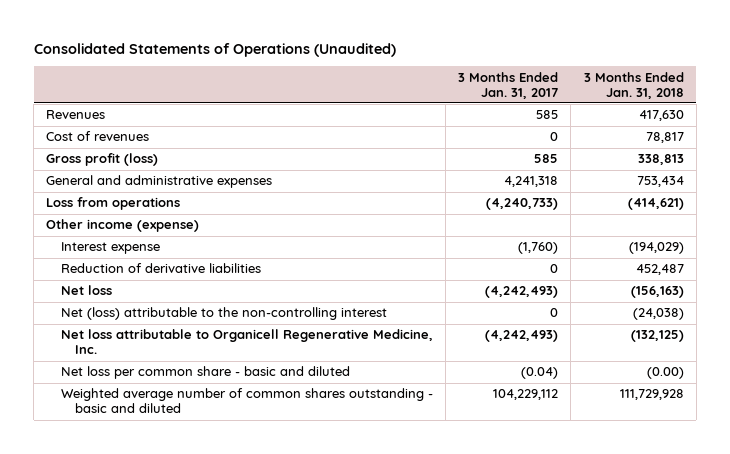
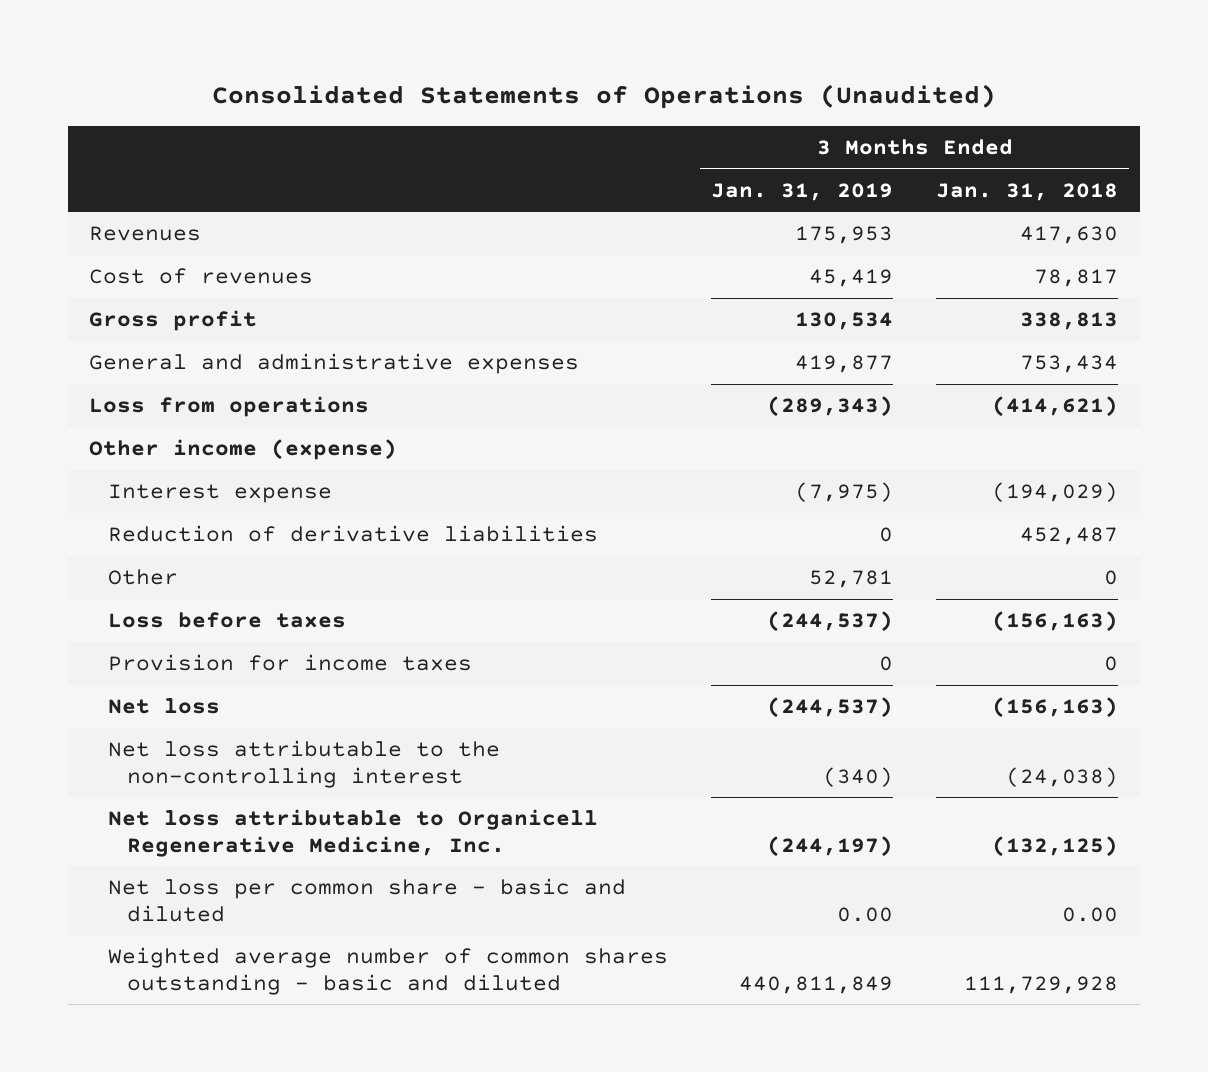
[458,71,559,99] 3 Months Ended Jan. 31, 2017 -> none
none -> [711,182,894,201] Jan. 31, 2019
[46,153,159,167] Gross profit (loss) -> [89,310,258,332] Gross profit
none -> [107,569,178,586] Other
none -> [107,612,346,629] Loss before taxes
none -> [107,654,472,672] Provision for income taxes
[60,307,387,321] Net (loss) attributable to the non-controlling interest -> [107,740,500,788] Net loss attributable to the non-controlling interest
[646,367,684,380] (0.00) -> [1062,906,1119,922] 0.00

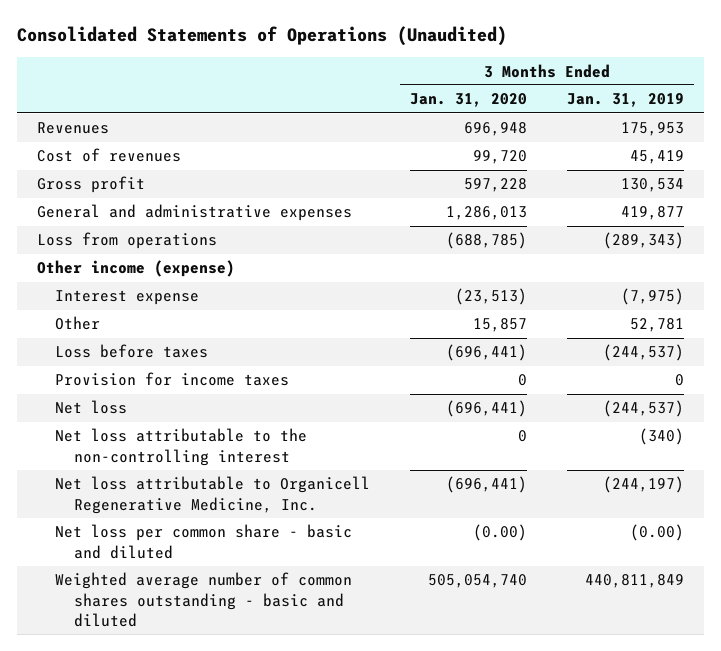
[936,182,1119,201] Jan. 31, 2018 -> none
none -> [410,93,528,108] Jan. 31, 2020
[107,525,598,543] Reduction of derivative liabilities -> none
[837,906,894,922] 0.00 -> [630,524,685,542] (0.00)

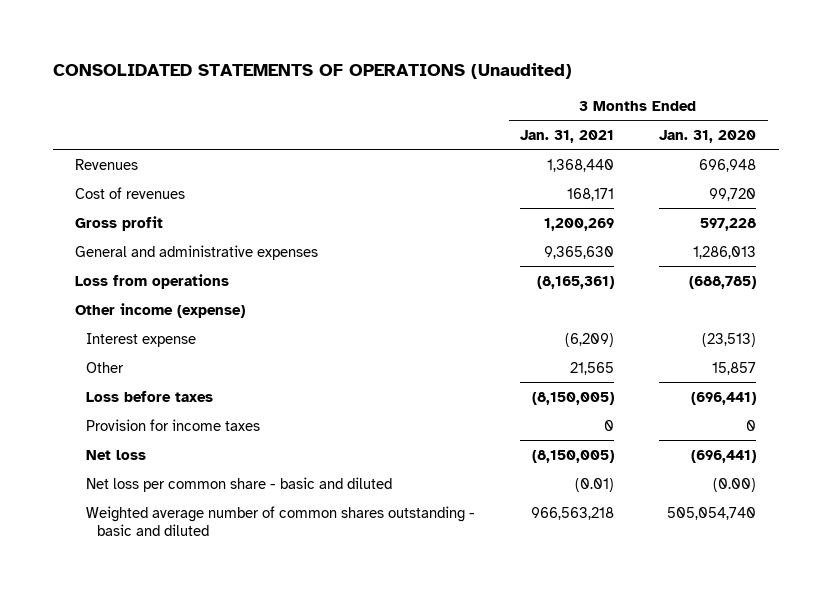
[17,26,508,47] Consolidated Statements of Operations (Unaudited) -> [52,62,572,79] CONSOLIDATED STATEMENTS OF OPERATIONS (Unaudited)
[567,93,685,108] Jan. 31, 2019 -> none
none -> [520,129,615,143] Jan. 31, 2021
[55,428,308,466] Net loss attributable to the non-controlling interest -> none
[55,476,371,514] Net loss attributable to Organicell Regenerative Medicine, Inc. -> none

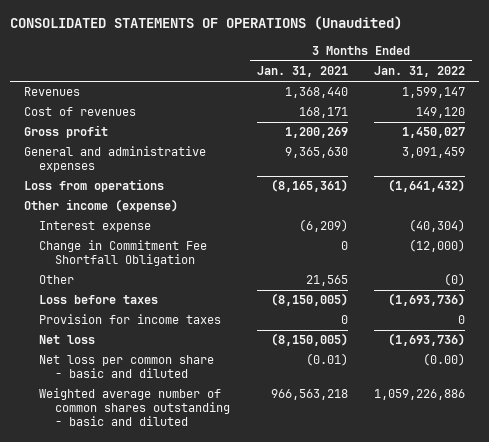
[659,129,757,143] Jan. 31, 2020 -> none
none -> [374,66,466,78] Jan. 31, 2022
none -> [39,240,208,267] Change in Commitment Fee Shortfall Obligation

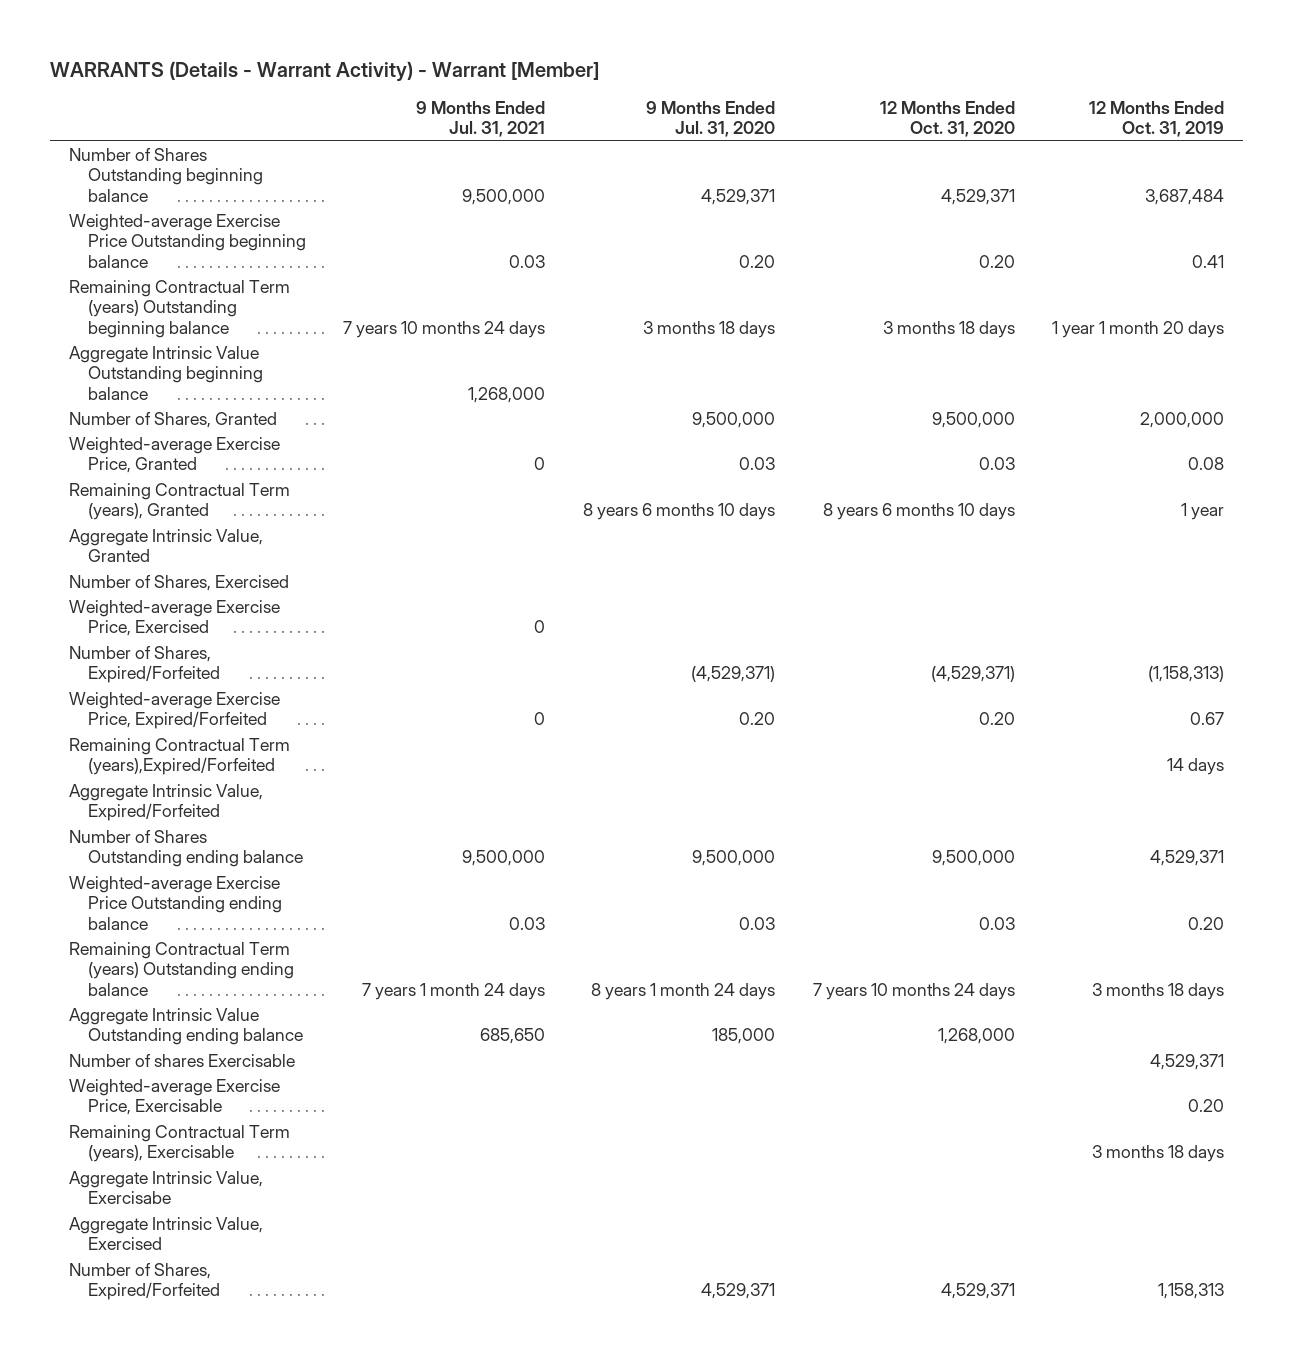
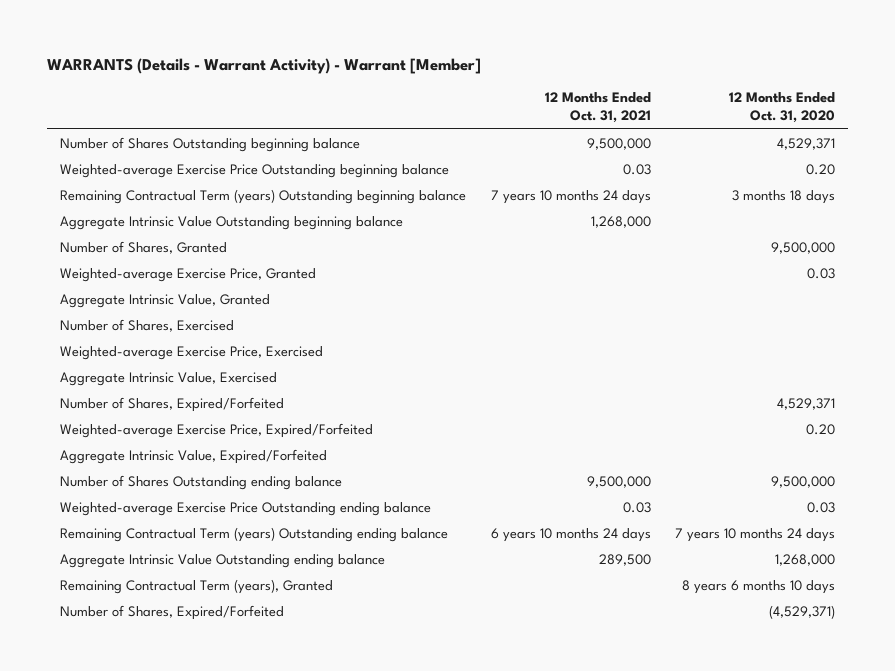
[416,100,546,138] 9 Months Ended Jul. 31, 2021 -> none
[645,100,775,138] 9 Months Ended Jul. 31, 2020 -> none
[1089,100,1225,138] 12 Months Ended Oct. 31, 2019 -> none
none -> [544,92,651,124] 12 Months Ended Oct. 31, 2021
[68,1217,263,1251] Aggregate Intrinsic Value, Exercised -> [59,371,277,386] Aggregate Intrinsic Value, Exercised
[68,1263,220,1301] Number of Shares, Expired/Forfeited -> [59,396,284,412] Number of Shares, Expired/Forfeited
[68,738,290,776] Remaining Contractual Term (years),Expired/Forfeited -> none
[68,1054,295,1068] Number of shares Exercisable -> none
[68,1079,280,1116] Weighted-average Exercise Price, Exercisable -> none
[68,1125,290,1163] Remaining Contractual Term (years), Exercisable -> none
[68,1171,263,1205] Aggregate Intrinsic Value, Exercisabe -> none
[68,483,290,521] Remaining Contractual Term (years), Granted -> [59,578,333,594] Remaining Contractual Term (years), Granted
[68,646,220,684] Number of Shares, Expired/Forfeited -> [59,604,284,620] Number of Shares, Expired/Forfeited

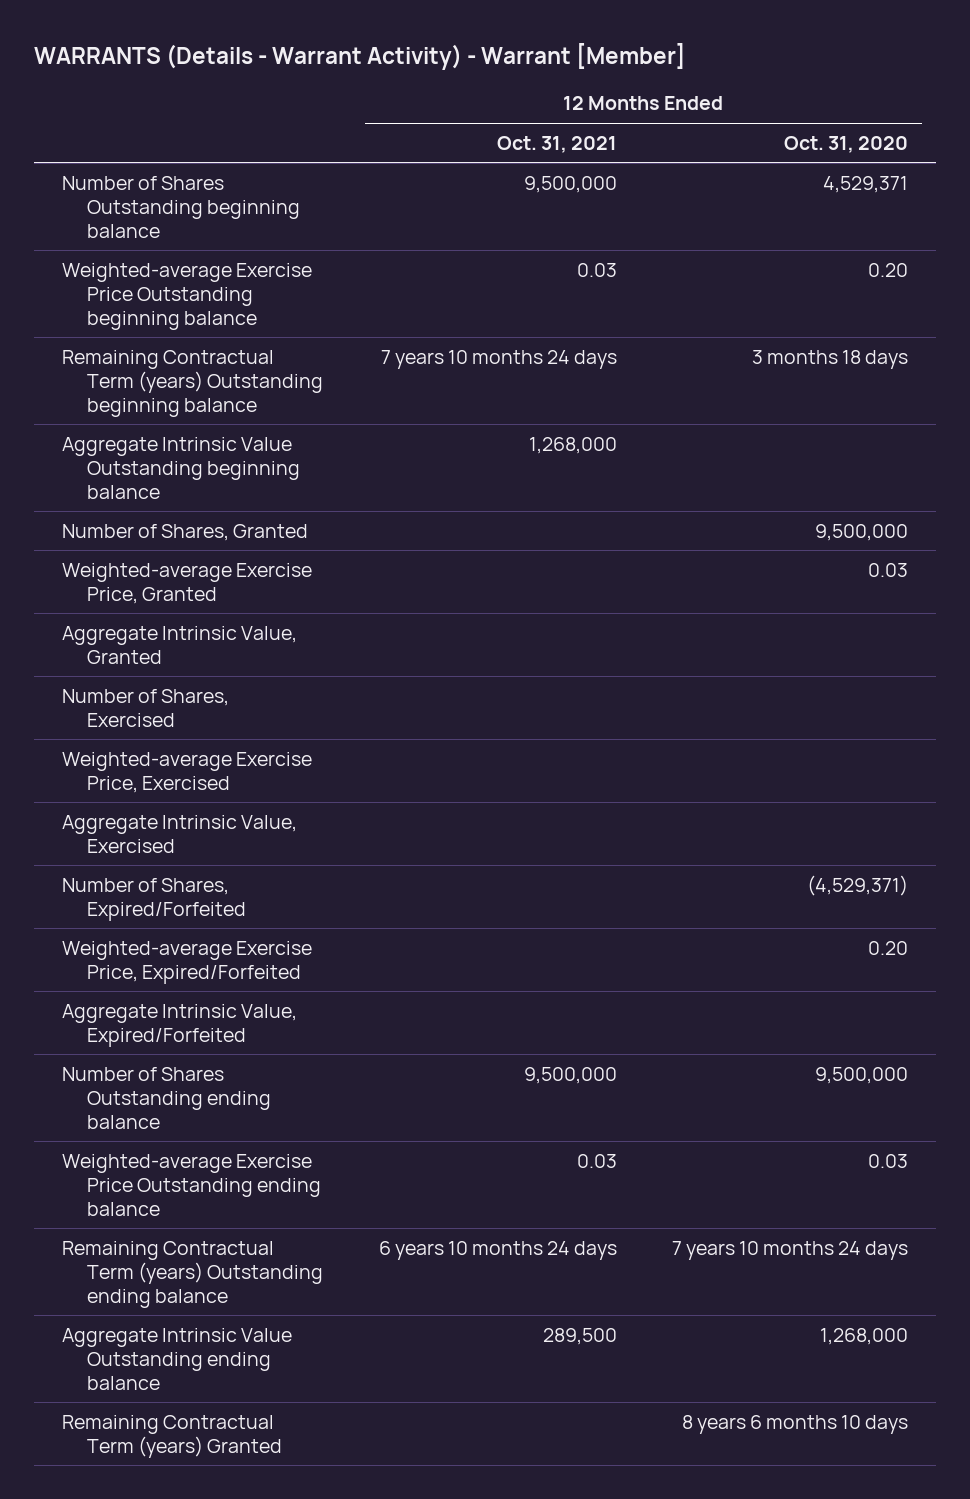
[59,396,284,412] Number of Shares, Expired/Forfeited -> none
[59,604,284,620] Number of Shares, Expired/Forfeited -> [61,877,247,921] Number of Shares, Expired/Forfeited
[59,578,333,594] Remaining Contractual Term (years), Granted -> [61,1414,283,1458] Remaining Contractual Term (years) Granted

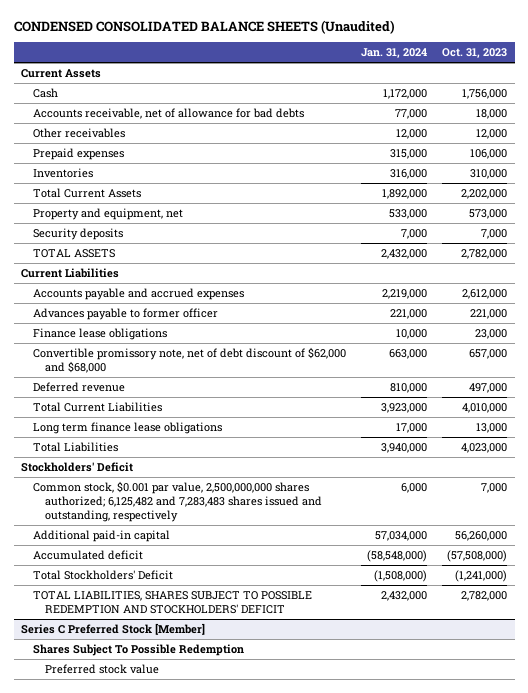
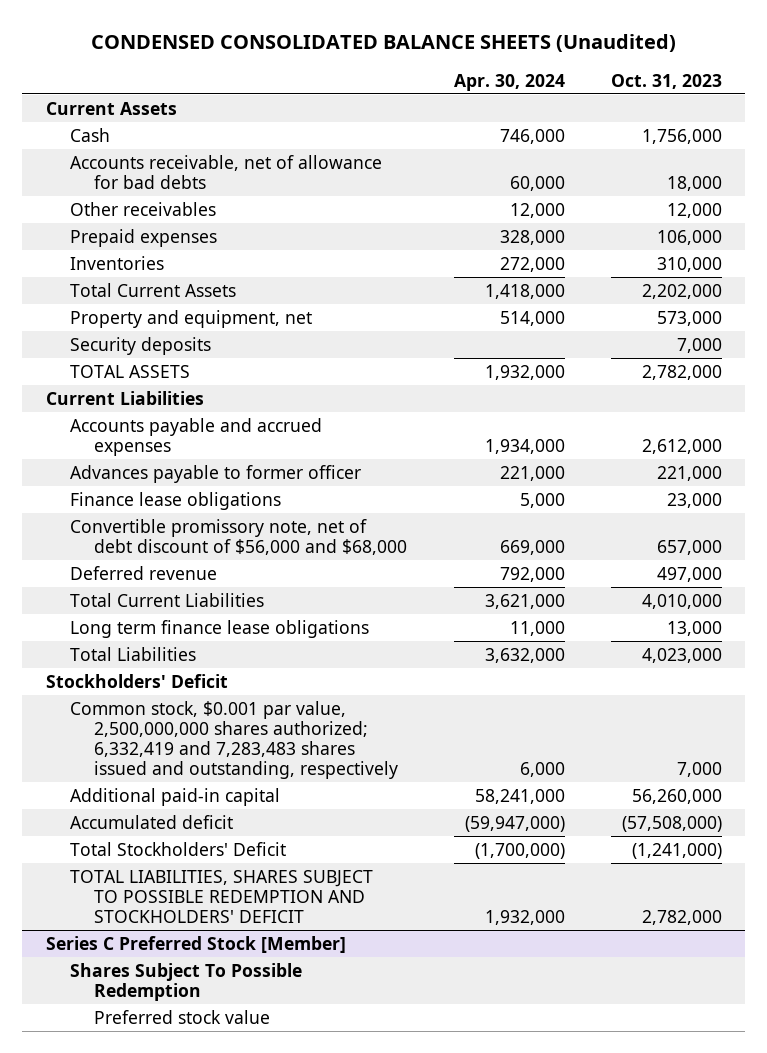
[360,48,427,59] Jan. 31, 2024 -> none
none -> [453,73,565,91] Apr. 30, 2024
[32,347,346,373] Convertible promissory note, net of debt discount of $62,000 and $68,000 -> [69,518,408,555] Convertible promissory note, net of debt discount of $56,000 and $68,000
[32,481,322,522] Common stock, $0.001 par value, 2,500,000,000 shares authorized; 6,125,482 and 7,283,483 shares issued and outstanding, respectively -> [69,700,399,780] Common stock, $0.001 par value, 2,500,000,000 shares authorized; 6,332,419 and 7,283,483 shares issued and outstanding, respectively

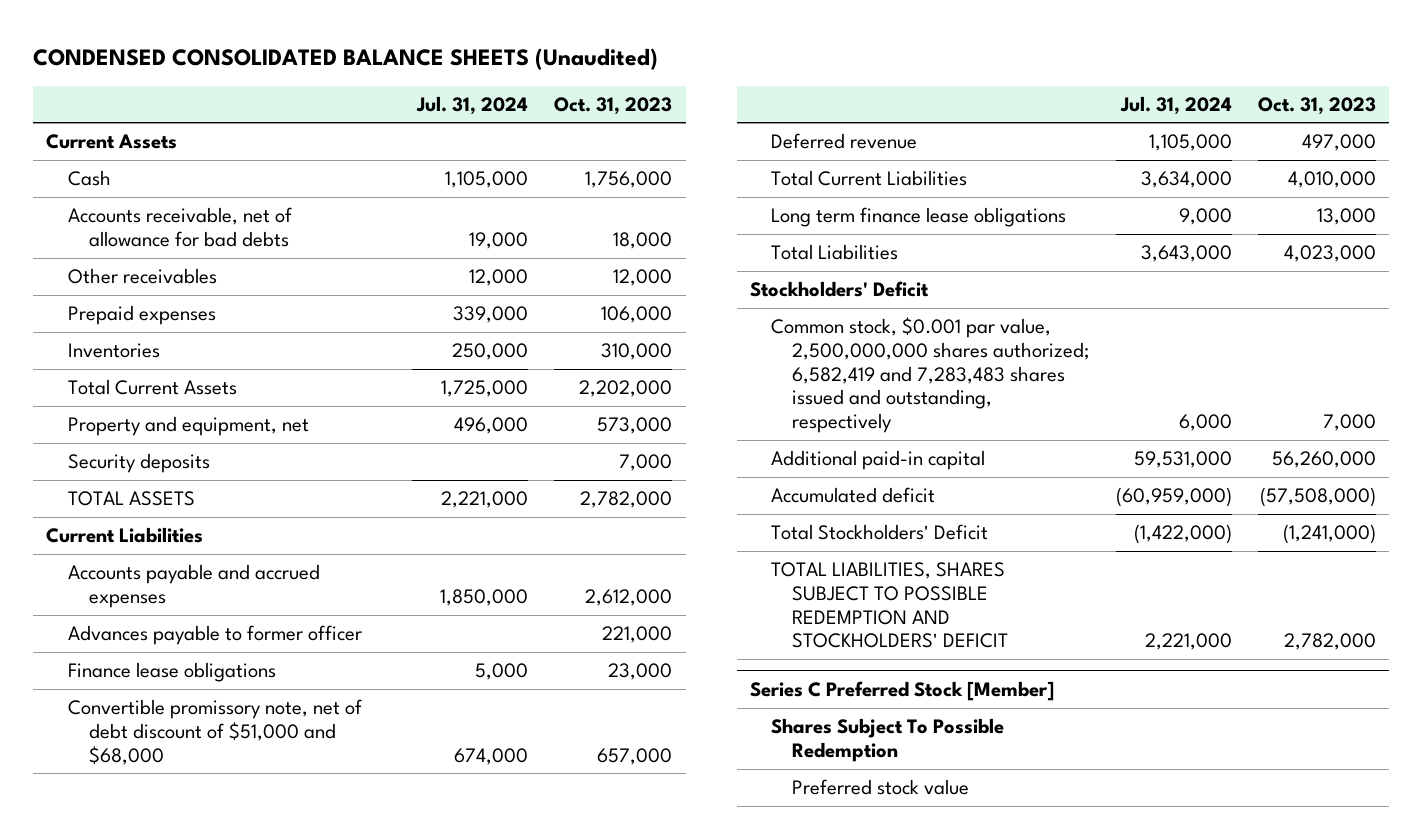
[453,73,565,91] Apr. 30, 2024 -> none
none -> [416,95,529,115] Jul. 31, 2024
[69,518,408,555] Convertible promissory note, net of debt discount of $56,000 and $68,000 -> [67,699,362,765] Convertible promissory note, net of debt discount of $51,000 and $68,000
[69,700,399,780] Common stock, $0.001 par value, 2,500,000,000 shares authorized; 6,332,419 and 7,283,483 shares issued and outstanding, respectively -> [771,317,1090,434] Common stock, $0.001 par value, 2,500,000,000 shares authorized; 6,582,419 and 7,283,483 shares issued and outstanding, respectively

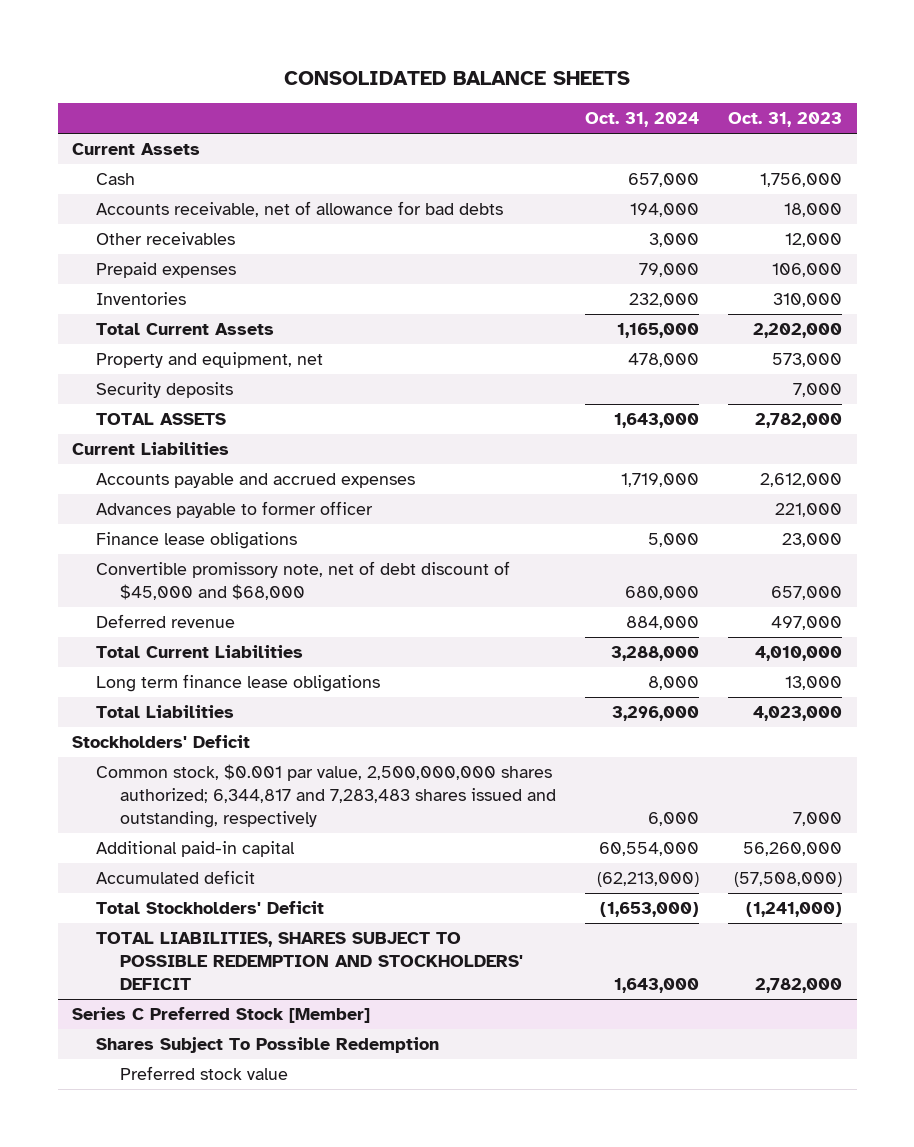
[33,48,659,71] CONDENSED CONSOLIDATED BALANCE SHEETS (Unaudited) -> [284,71,631,86] CONSOLIDATED BALANCE SHEETS
[416,95,529,115] Jul. 31, 2024 -> none
none -> [585,112,700,128] Oct. 31, 2024
[67,699,362,765] Convertible promissory note, net of debt discount of $51,000 and $68,000 -> [96,561,511,600] Convertible promissory note, net of debt discount of $45,000 and $68,000
[771,317,1090,434] Common stock, $0.001 par value, 2,500,000,000 shares authorized; 6,582,419 and 7,283,483 shares issued and outstanding, respectively -> [96,764,556,828] Common stock, $0.001 par value, 2,500,000,000 shares authorized; 6,344,817 and 7,283,483 shares issued and outstanding, respectively

